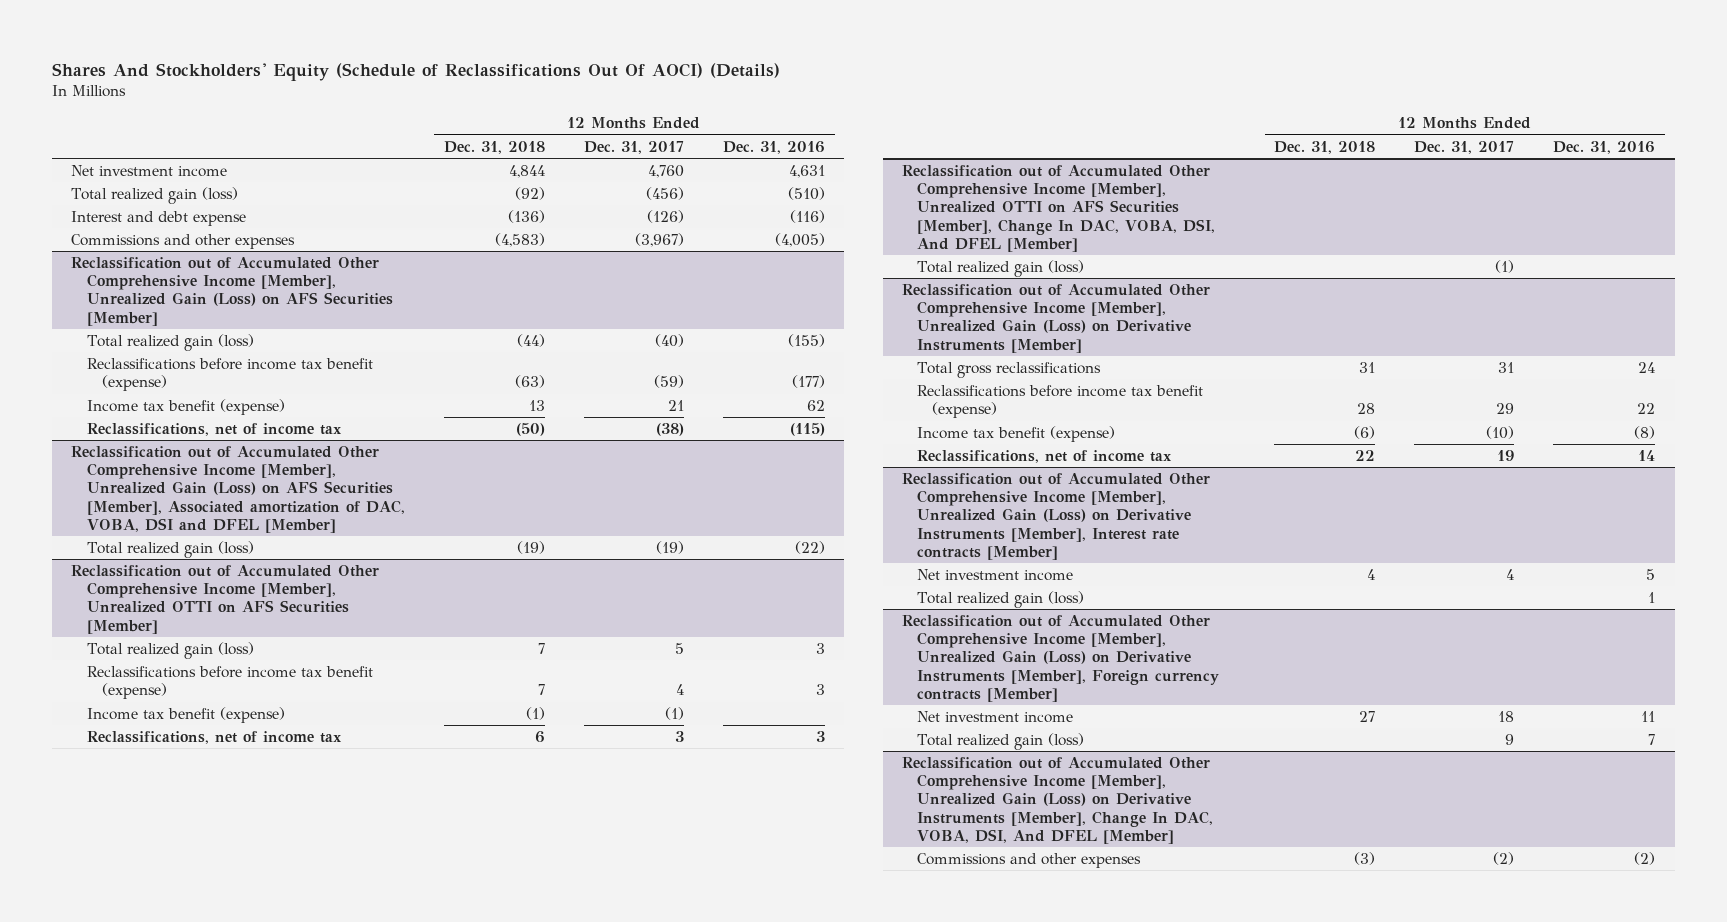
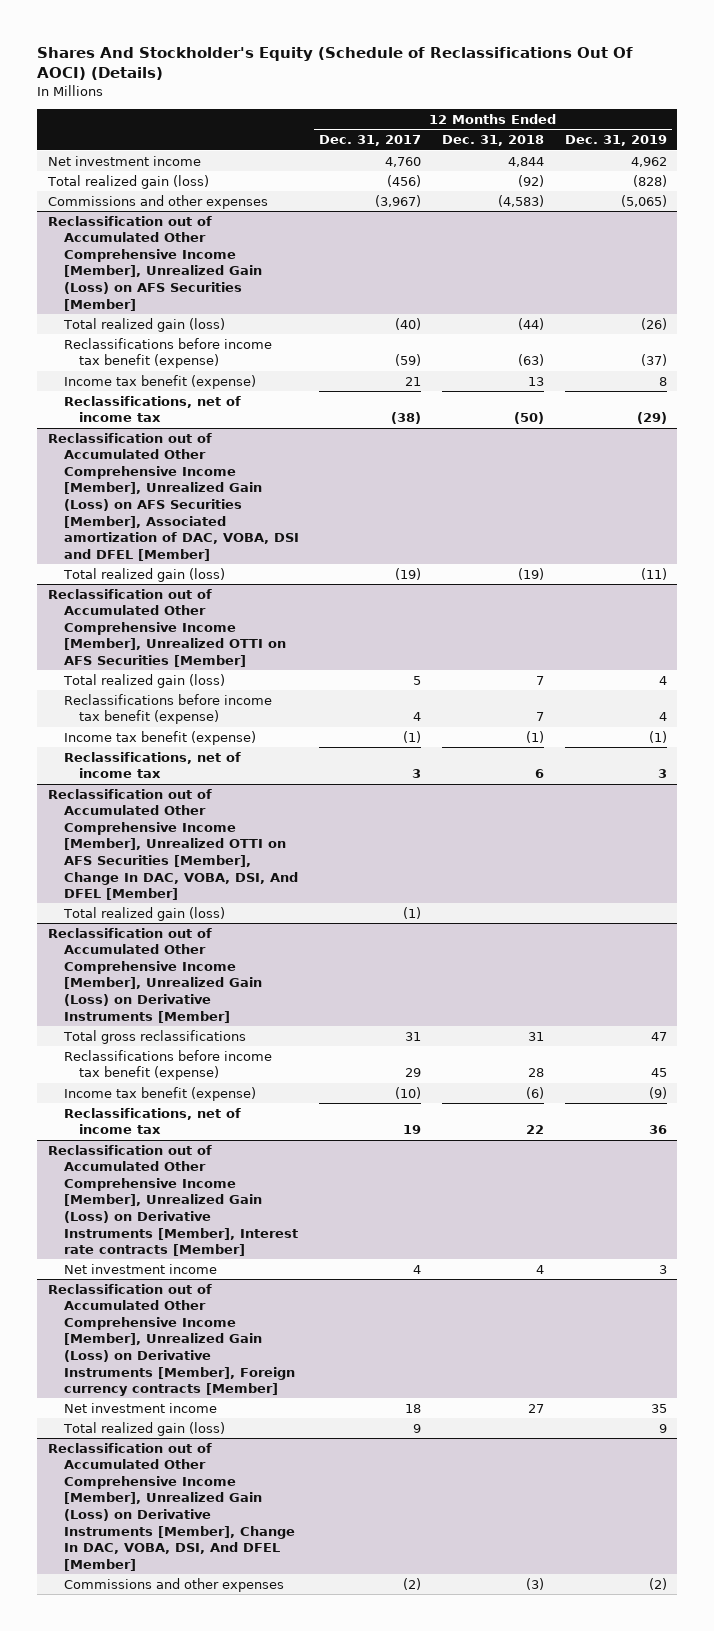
[51,62,780,81] Shares And Stockholders' Equity (Schedule of Reclassifications Out Of AOCI) (Details) -> [37,46,634,81] Shares And Stockholder's Equity (Schedule of Reclassifications Out Of AOCI) (Details)
[722,140,825,154] Dec. 31, 2016 -> none
none -> [564,135,667,147] Dec. 31, 2019
[71,210,247,226] Interest and debt expense -> none
[917,590,1085,608] Total realized gain (loss) -> none

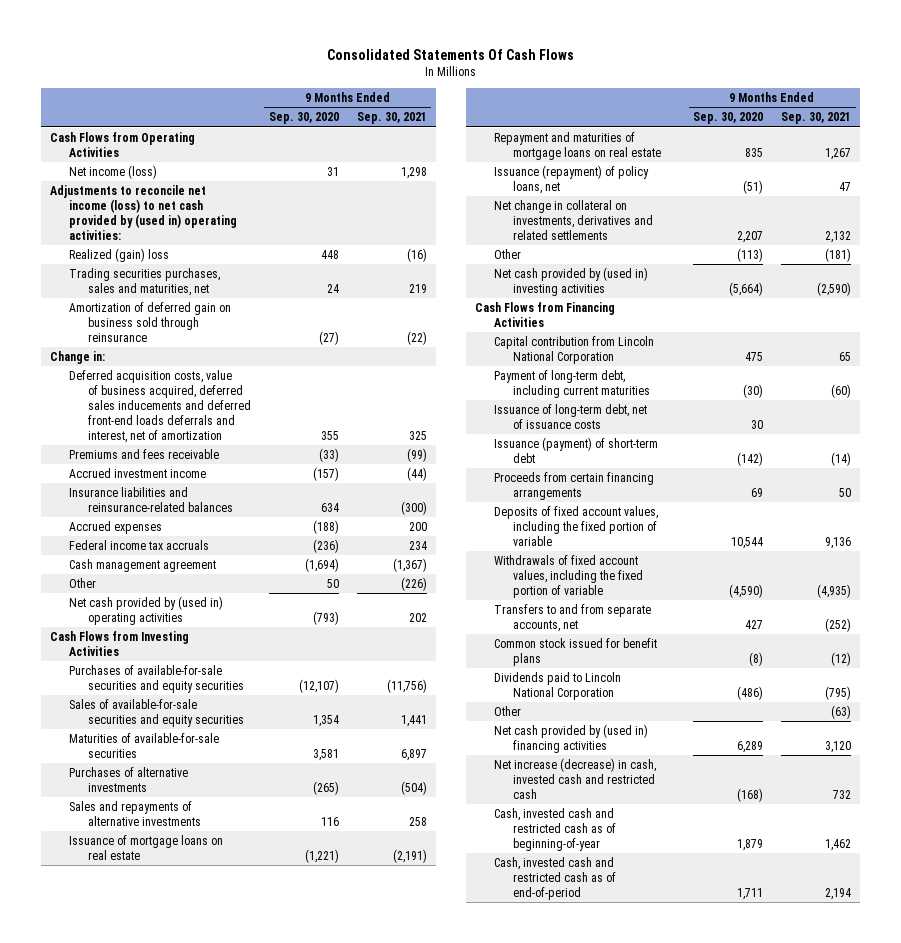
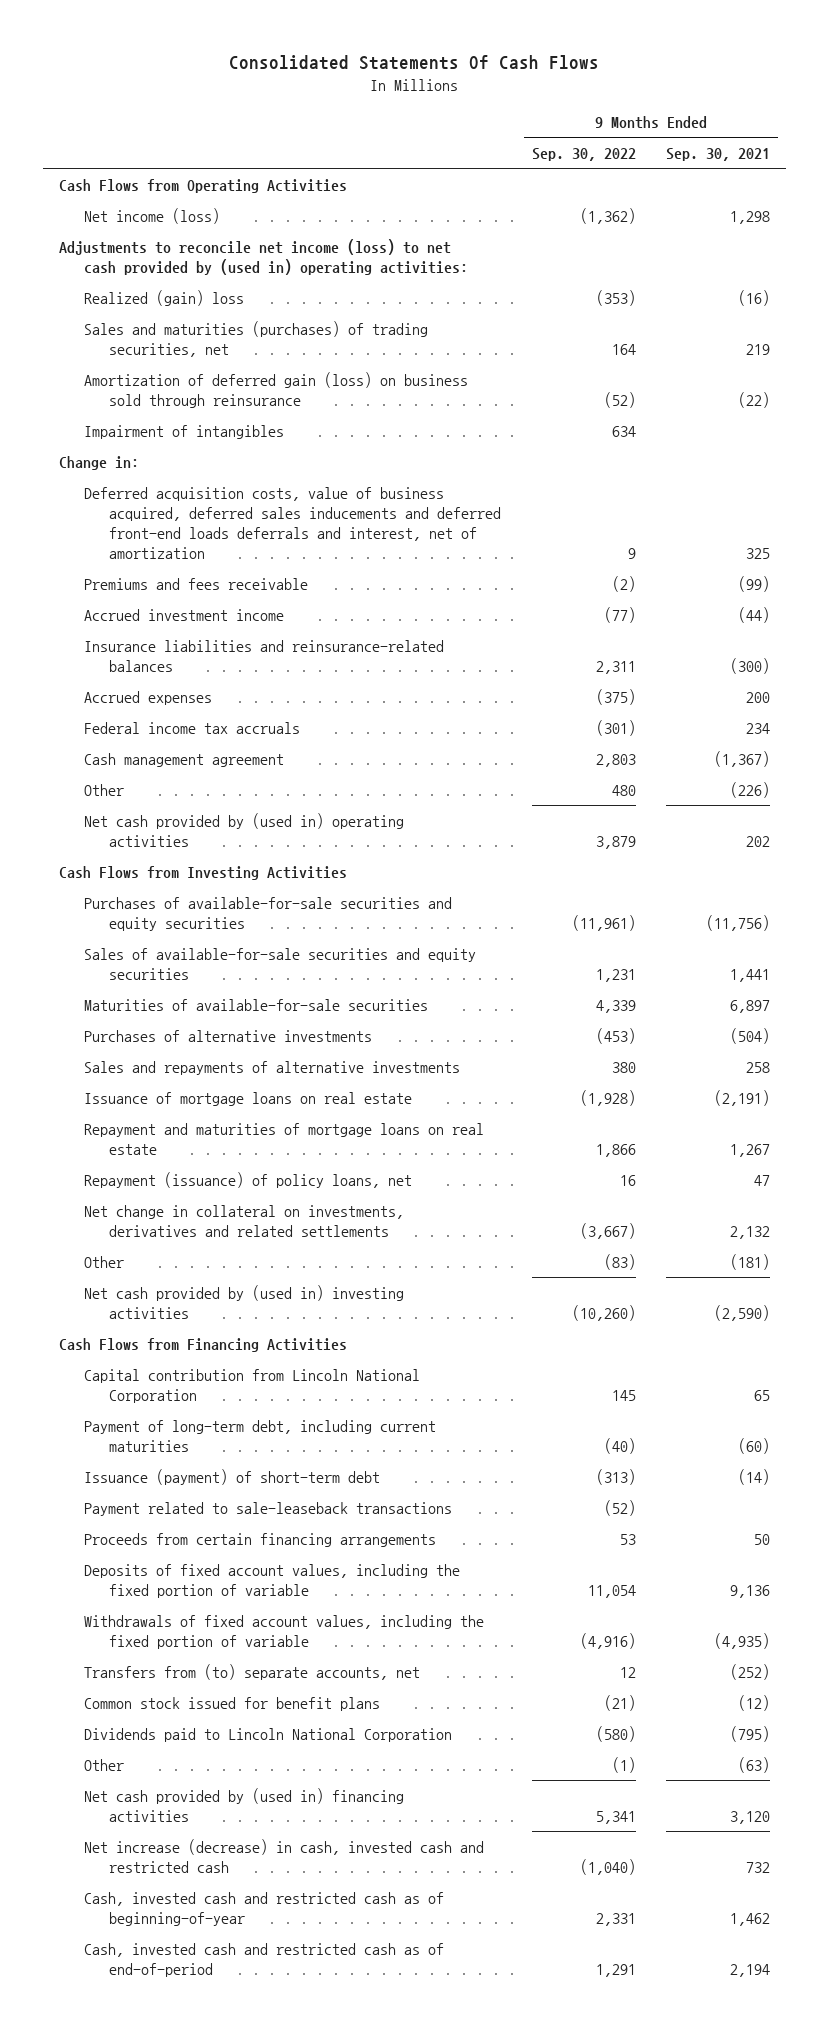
[268,112,339,125] Sep. 30, 2020 -> none
none -> [531,147,636,161] Sep. 30, 2022
[68,267,220,296] Trading securities purchases, sales and maturities, net -> [83,320,428,357] Sales and maturities (purchases) of trading securities, net
[68,301,231,342] Amortization of deferred gain on business sold through reinsurance -> [83,371,468,408] Amortization of deferred gain (loss) on business sold through reinsurance
none -> [83,424,284,439] Impairment of intangibles
[493,164,649,194] Issuance (repayment) of policy loans, net -> [83,1171,412,1188] Repayment (issuance) of policy loans, net
[493,403,647,429] Issuance of long-term debt, net of issuance costs -> none
none -> [83,1501,452,1516] Payment related to sale-leaseback transactions
[493,603,651,632] Transfers to and from separate accounts, net -> [83,1663,420,1680] Transfers from (to) separate accounts, net

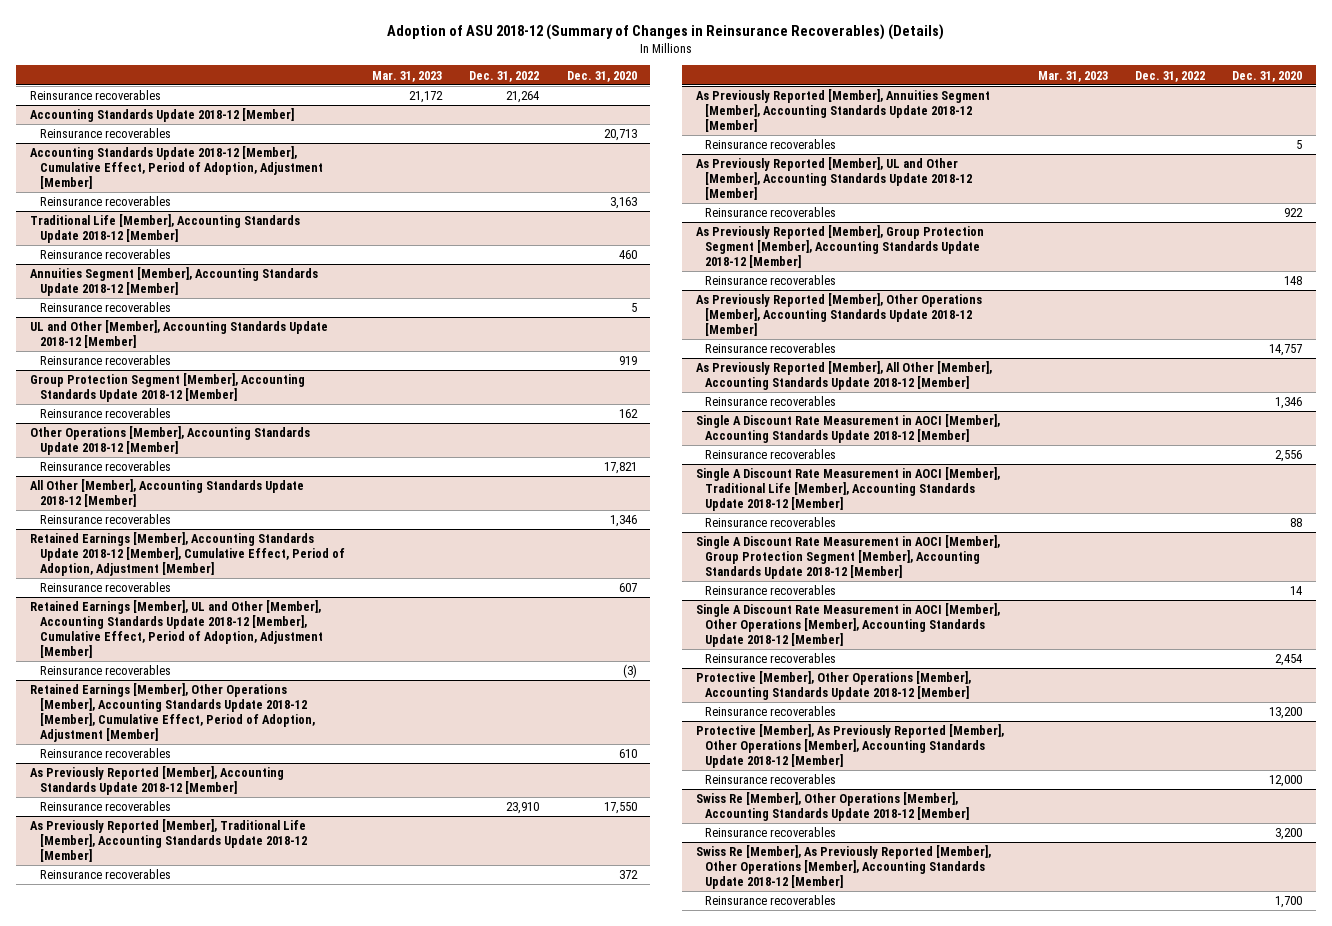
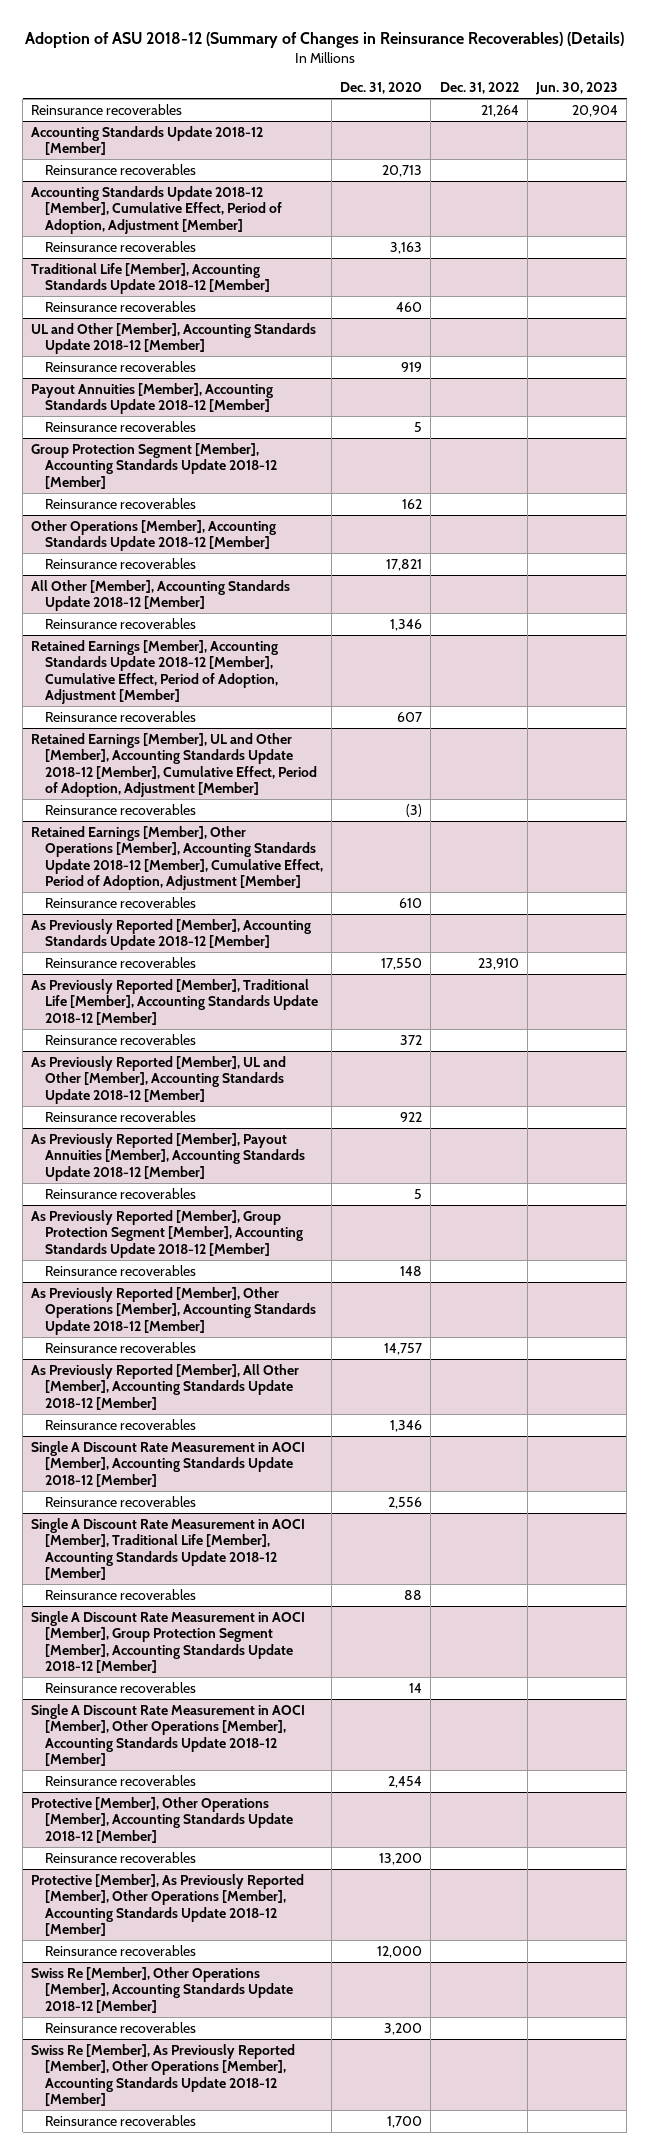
[372,70,443,82] Mar. 31, 2023 -> none
none -> [535,82,619,96] Jun. 30, 2023
[30,267,319,297] Annuities Segment [Member], Accounting Standards Update 2018-12 [Member] -> none
[39,302,171,313] Reinsurance recoverables -> none
none -> [31,382,274,415] Payout Annuities [Member], Accounting Standards Update 2018-12 [Member]
none -> [44,420,196,432] Reinsurance recoverables
[695,89,990,132] As Previously Reported [Member], Annuities Segment [Member], Accounting Standards Update 2018-12 [Member] -> none
[705,139,837,150] Reinsurance recoverables -> none
none -> [31,1132,305,1181] As Previously Reported [Member], Payout Annuities [Member], Accounting Standards Update 2018-12 [Member]
none -> [44,1187,196,1199] Reinsurance recoverables

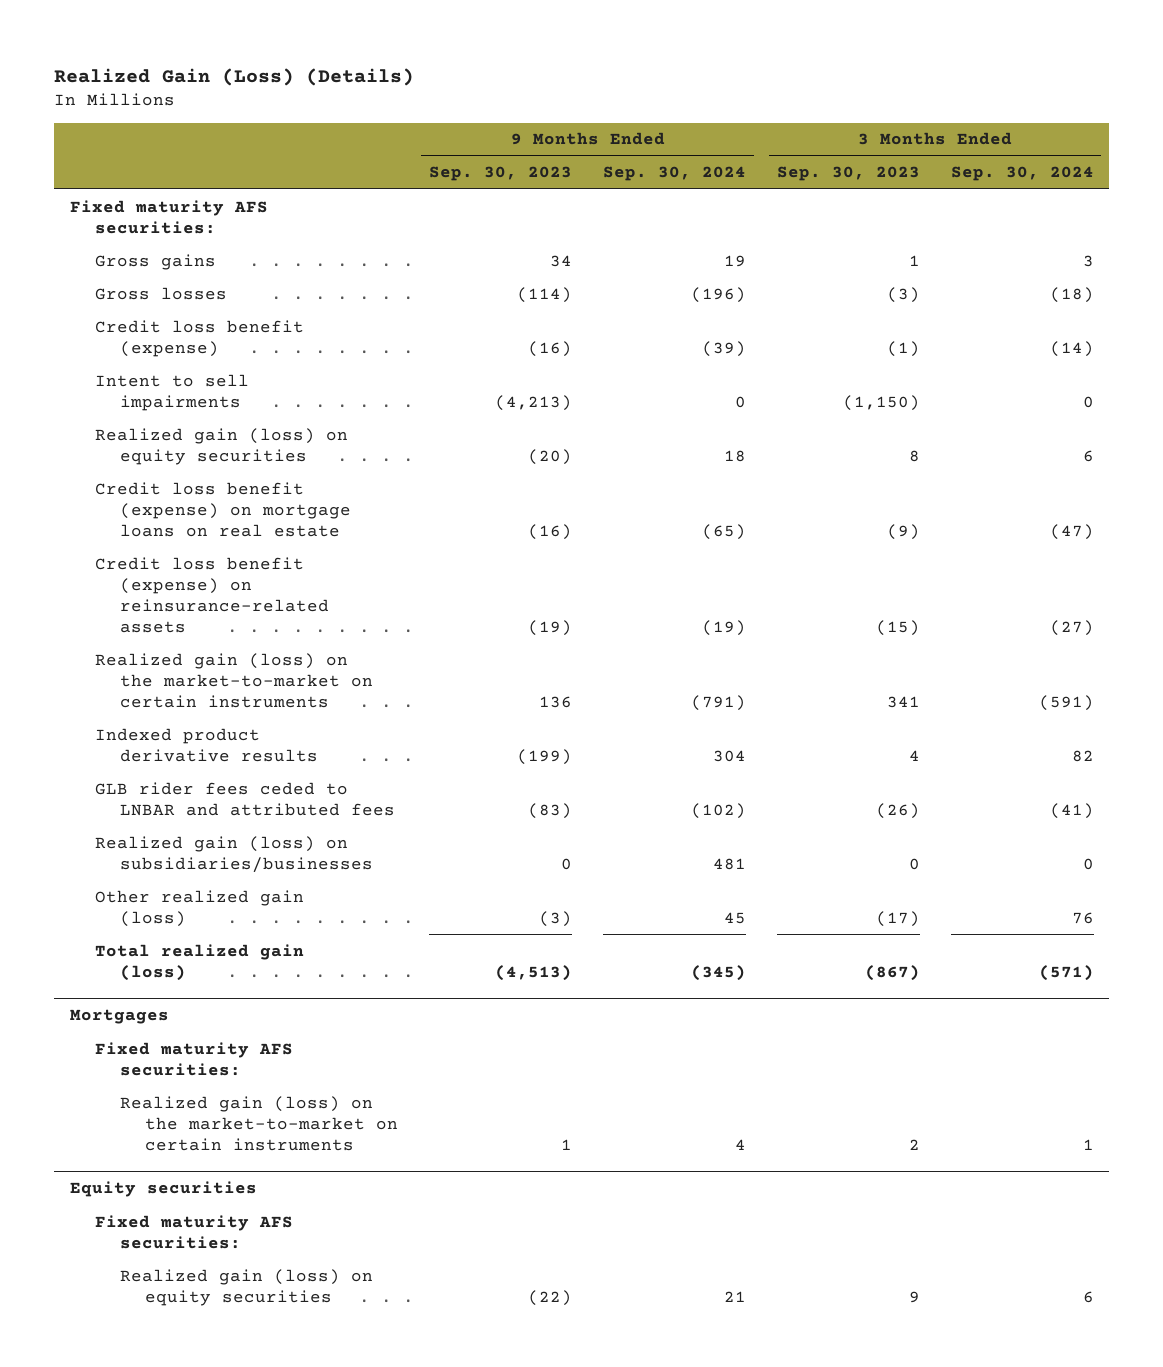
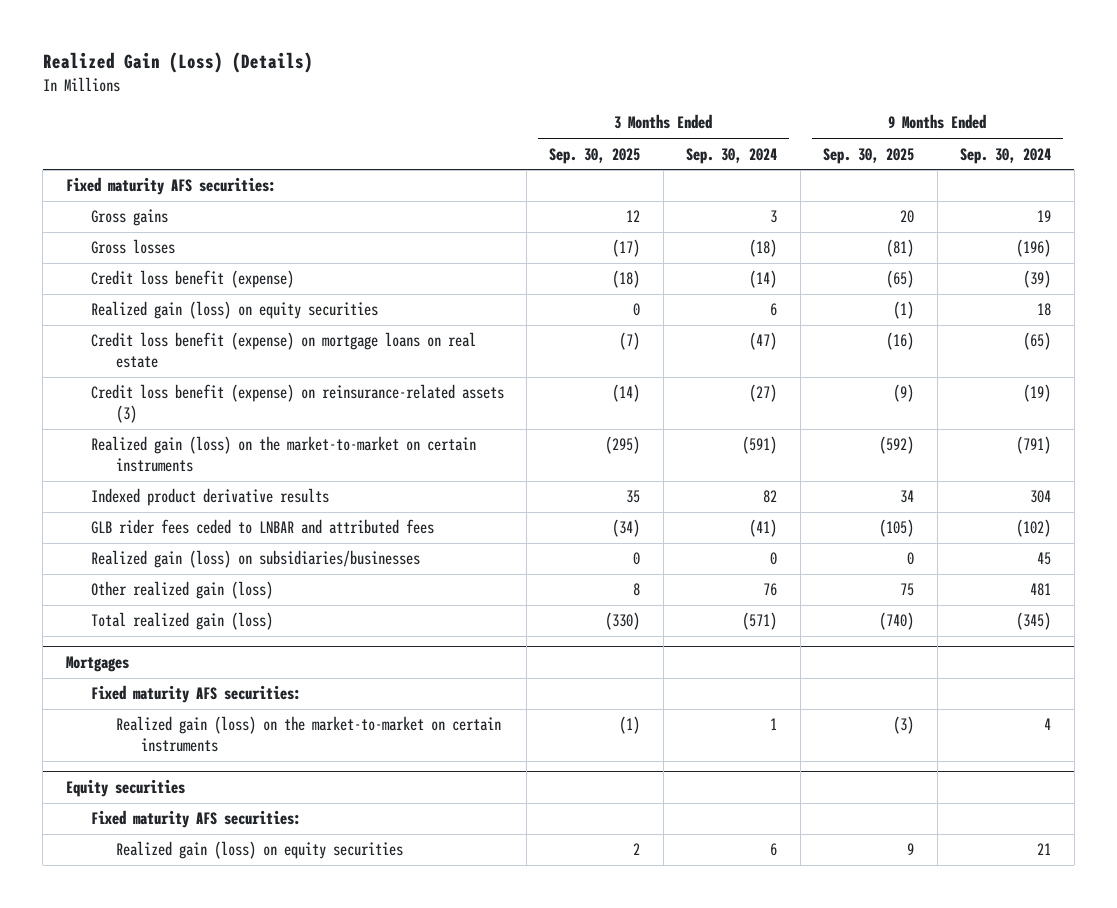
[429,166,573,182] Sep. 30, 2023 -> none
[776,166,920,182] Sep. 30, 2023 -> none
none -> [549,147,641,164] Sep. 30, 2025
none -> [823,147,915,164] Sep. 30, 2025
[94,373,249,411] Intent to sell impairments -> none
[94,556,330,633] Credit loss benefit (expense) on reinsurance-related assets -> [90,384,504,424] Credit loss benefit (expense) on reinsurance-related assets (3)
[712,857,746,870] 481 -> [1037,552,1052,566] 45
[723,911,746,924] 45 -> [1030,583,1052,597] 481

